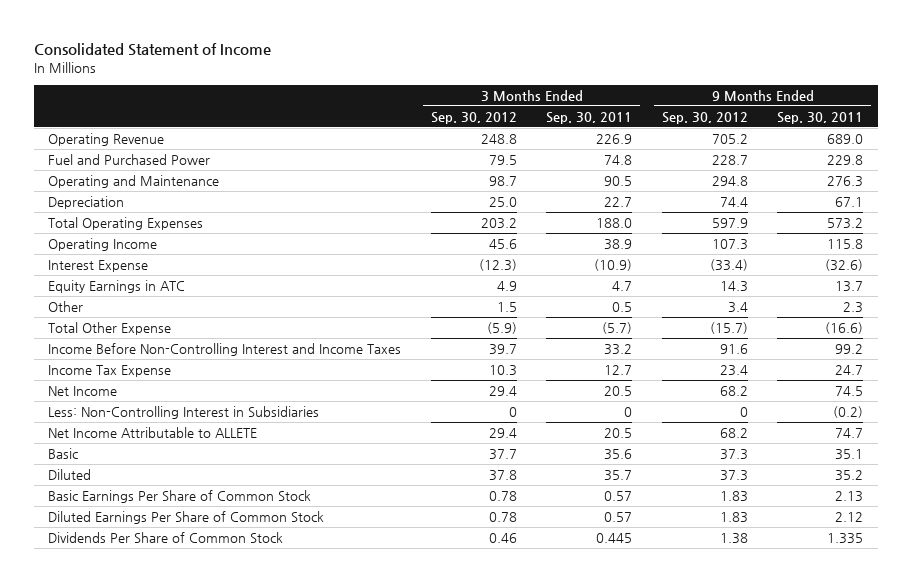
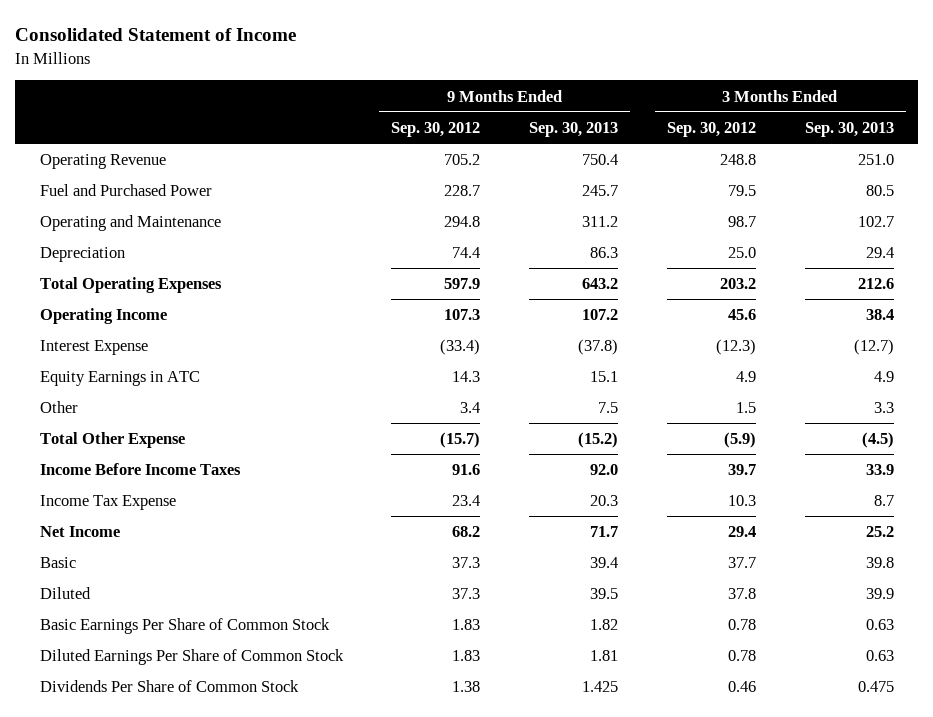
[546,111,633,124] Sep. 30, 2011 -> none
[777,111,864,124] Sep. 30, 2011 -> none
none -> [529,121,619,137] Sep. 30, 2013
none -> [804,121,894,137] Sep. 30, 2013
[48,343,402,357] Income Before Non-Controlling Interest and Income Taxes -> [39,463,241,476] Income Before Income Taxes
[48,406,320,420] Less: Non-Controlling Interest in Subsidiaries -> none
[48,427,258,439] Net Income Attributable to ALLETE -> none

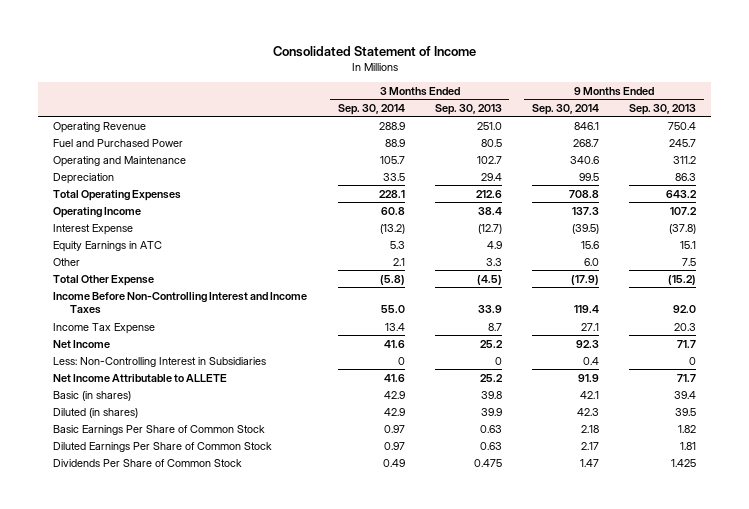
[391,121,481,137] Sep. 30, 2012 -> none
[666,121,756,137] Sep. 30, 2012 -> none
none -> [337,103,405,115] Sep. 30, 2014
none -> [531,103,599,115] Sep. 30, 2014
[39,463,241,476] Income Before Income Taxes -> [53,291,308,315] Income Before Non-Controlling Interest and Income Taxes
none -> [53,356,267,367] Less: Non-Controlling Interest in Subsidiaries
none -> [53,373,228,382] Net Income Attributable to ALLETE
[39,557,76,569] Basic -> [53,390,132,401] Basic (in shares)
[39,587,91,600] Diluted -> [53,407,139,418] Diluted (in shares)

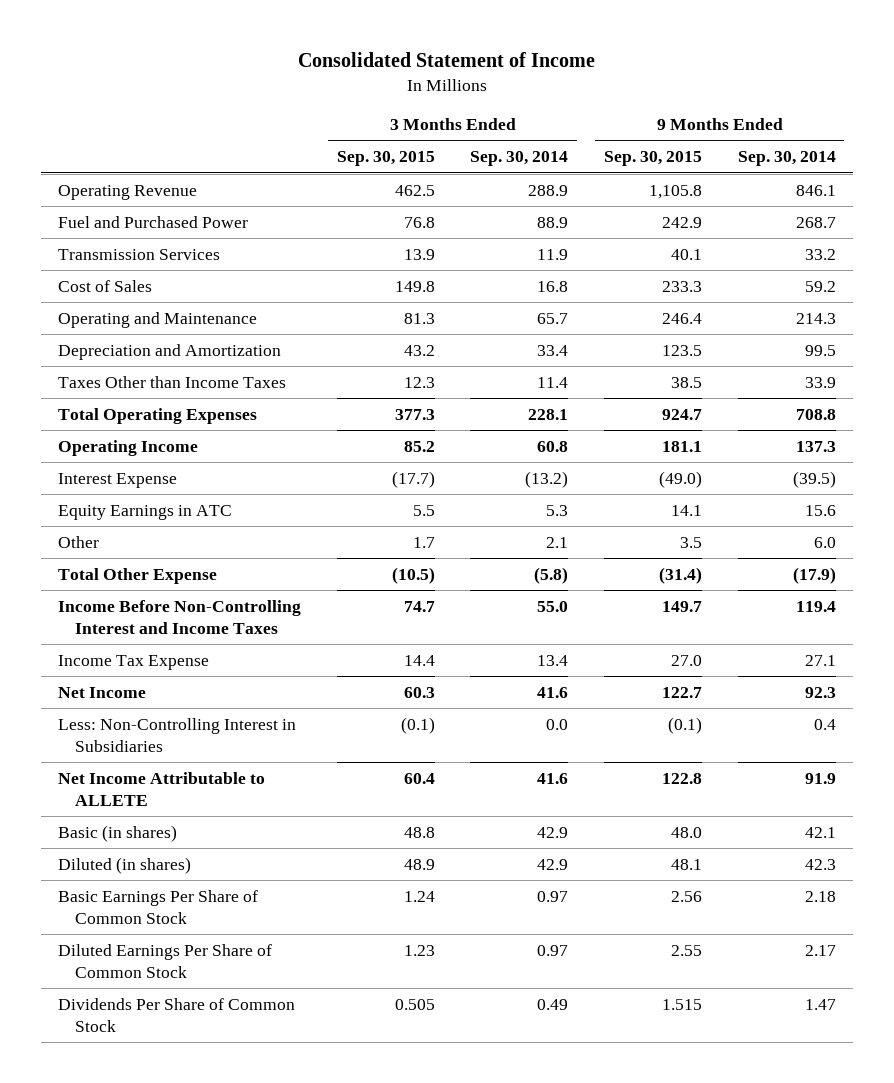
[434,103,502,115] Sep. 30, 2013 -> none
[628,103,696,115] Sep. 30, 2013 -> none
none -> [336,151,435,167] Sep. 30, 2015
none -> [604,151,703,167] Sep. 30, 2015
[53,172,115,184] Depreciation -> none
none -> [58,248,221,260] Transmission Services
none -> [58,279,153,292] Cost of Sales
[379,155,405,164] 105.7 -> [537,312,569,324] 65.7
[569,155,599,164] 340.6 -> [795,312,836,324] 214.3
none -> [58,343,282,360] Depreciation and Amortization
none -> [58,375,287,388] Taxes Other than Income Taxes
[397,356,405,365] 0 -> [546,718,569,730] 0.0

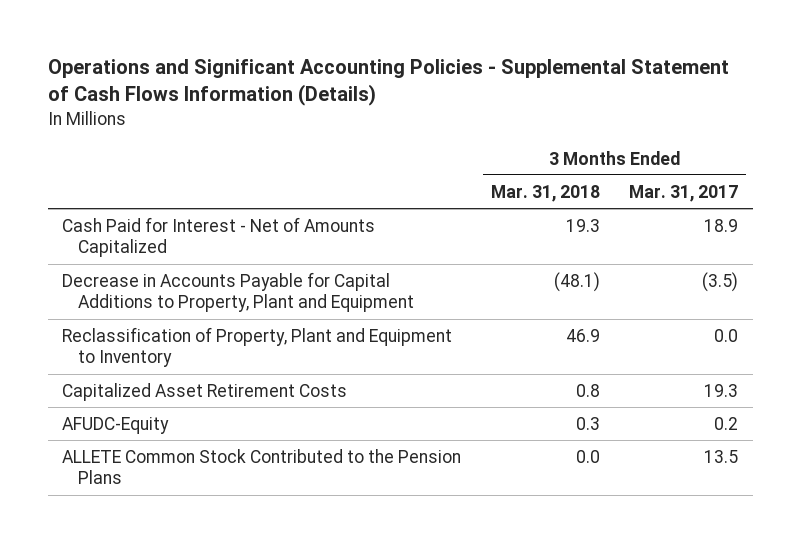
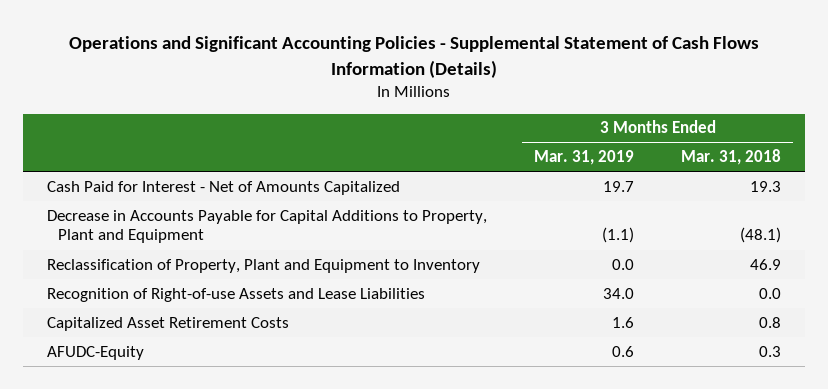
[629,184,739,202] Mar. 31, 2017 -> none
none -> [534,150,635,166] Mar. 31, 2019
none -> [46,287,425,302] Recognition of Right-of-use Assets and Lease Liabilities
[62,448,462,485] ALLETE Common Stock Contributed to the Pension Plans -> none

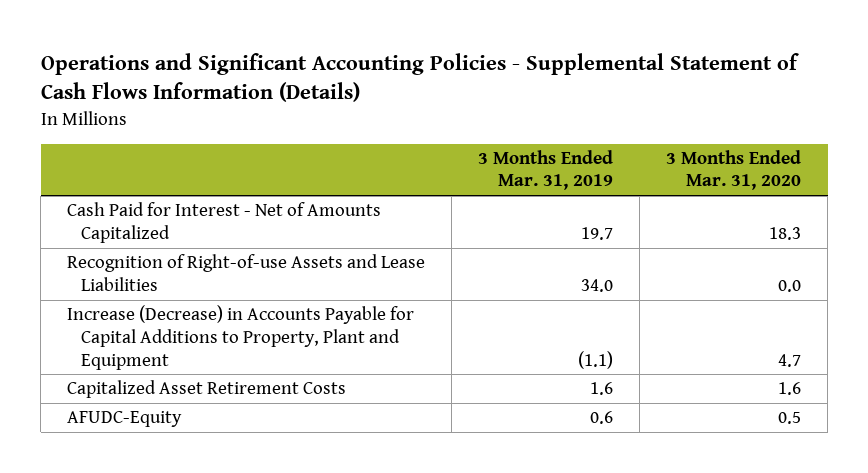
[681,149,782,166] Mar. 31, 2018 -> none
none -> [666,149,802,191] 3 Months Ended Mar. 31, 2020
[46,209,487,244] Decrease in Accounts Payable for Capital Additions to Property, Plant and Equipment -> none
[46,258,480,273] Reclassification of Property, Plant and Equipment to Inventory -> none
none -> [67,305,415,370] Increase (Decrease) in Accounts Payable for Capital Additions to Property, Plant and Equipment

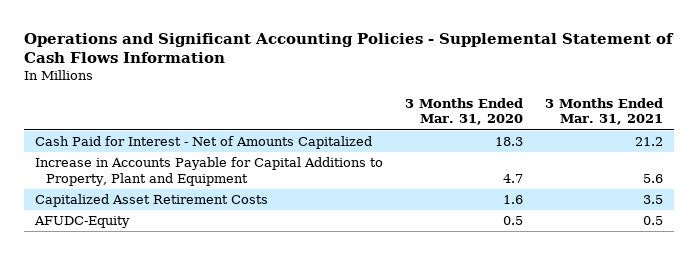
[40,52,799,103] Operations and Significant Accounting Policies - Supplemental Statement of Cash Flows Information (Details) -> [24,32,675,64] Operations and Significant Accounting Policies - Supplemental Statement of Cash Flows Information
[478,149,614,191] 3 Months Ended Mar. 31, 2019 -> none
none -> [544,97,663,126] 3 Months Ended Mar. 31, 2021
[67,254,426,291] Recognition of Right-of-use Assets and Lease Liabilities -> none
[67,305,415,370] Increase (Decrease) in Accounts Payable for Capital Additions to Property, Plant and Equipment -> [35,157,384,187] Increase in Accounts Payable for Capital Additions to Property, Plant and Equipment

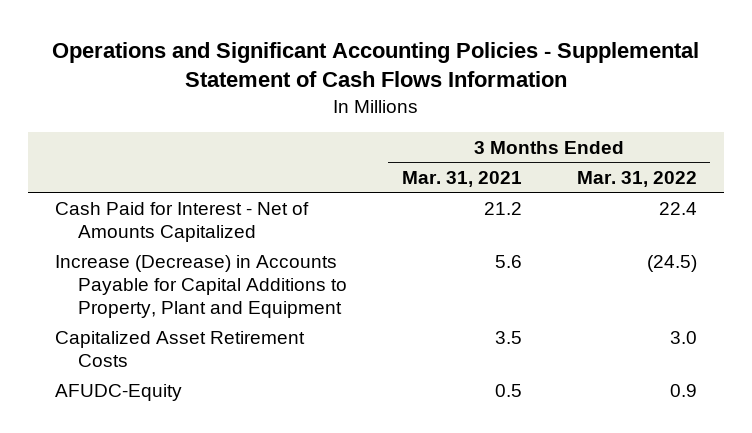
[405,97,524,126] 3 Months Ended Mar. 31, 2020 -> none
none -> [576,170,697,187] Mar. 31, 2022
[35,157,384,187] Increase in Accounts Payable for Capital Additions to Property, Plant and Equipment -> [55,254,348,318] Increase (Decrease) in Accounts Payable for Capital Additions to Property, Plant and Equipment

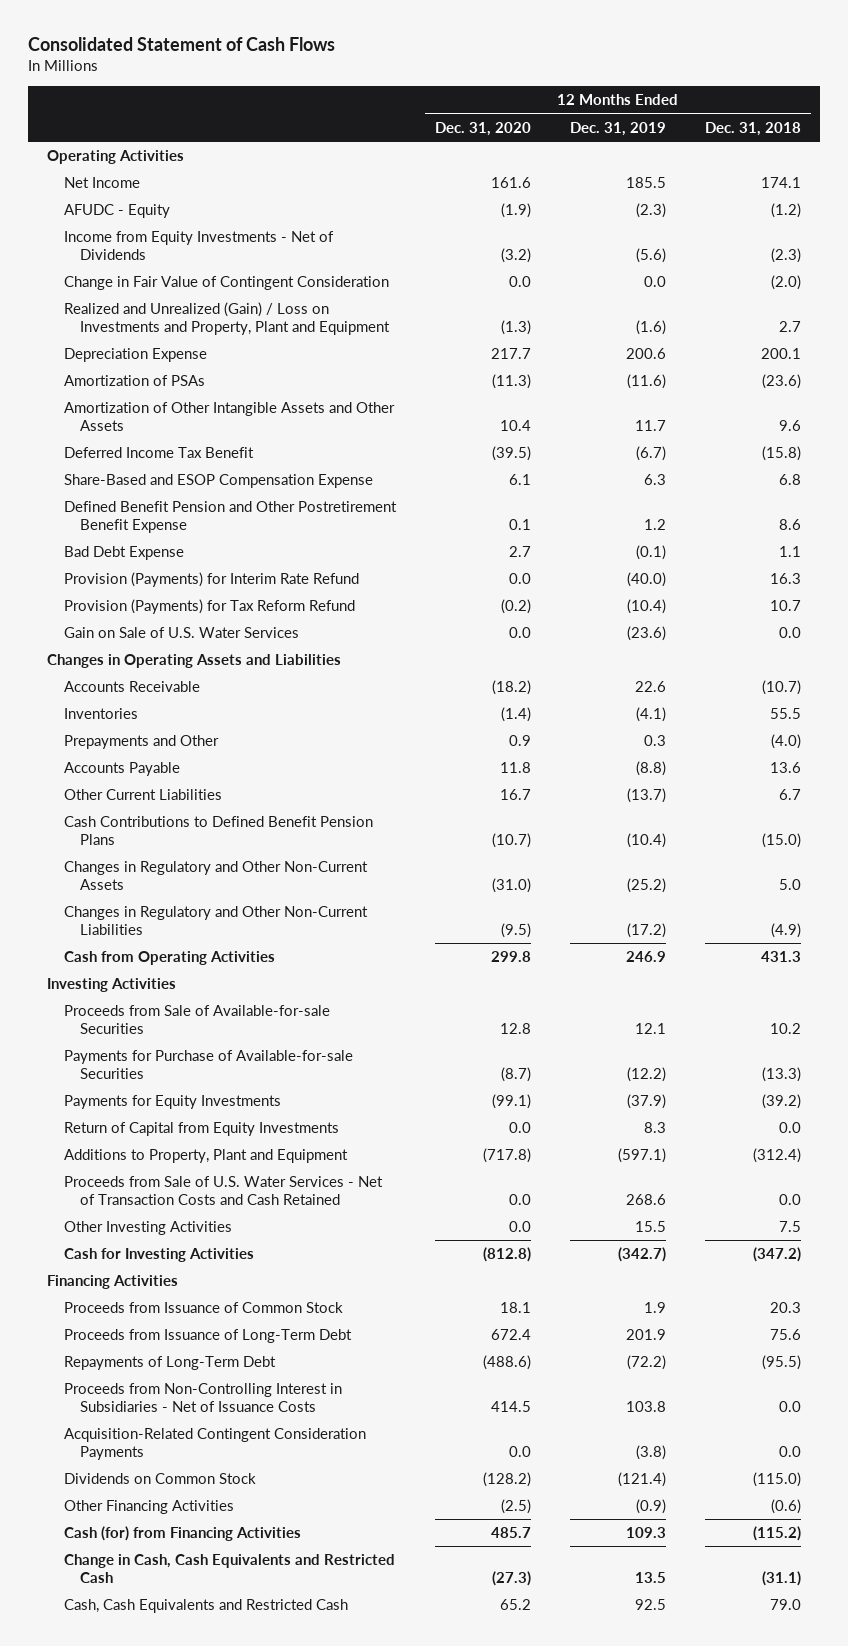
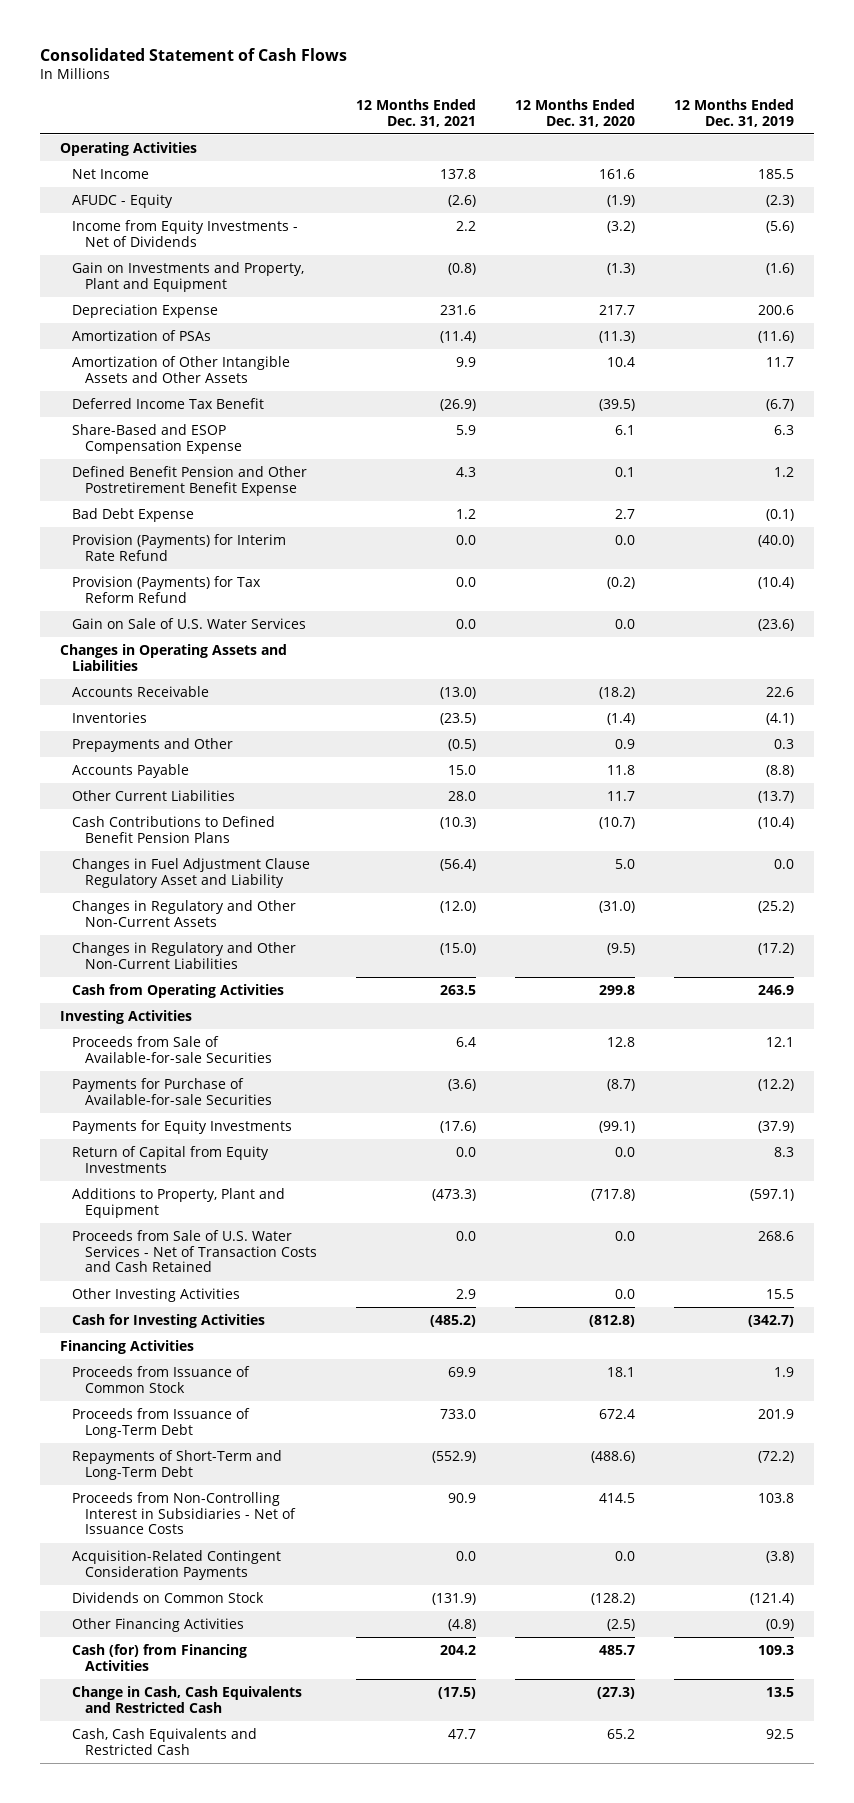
[704,121,801,136] Dec. 31, 2018 -> none
none -> [355,98,476,127] 12 Months Ended Dec. 31, 2021
[63,276,389,291] Change in Fair Value of Contingent Consideration -> none
[63,302,391,336] Realized and Unrealized (Gain) / Loss on Investments and Property, Plant and Equipment -> [72,261,305,292] Gain on Investments and Property, Plant and Equipment
[499,789,531,801] 16.7 -> [607,790,636,801] 11.7
none -> [72,857,311,888] Changes in Fuel Adjustment Clause Regulatory Asset and Liability
[63,1356,276,1371] Repayments of Long-Term Debt -> [72,1449,283,1480] Repayments of Short-Term and Long-Term Debt

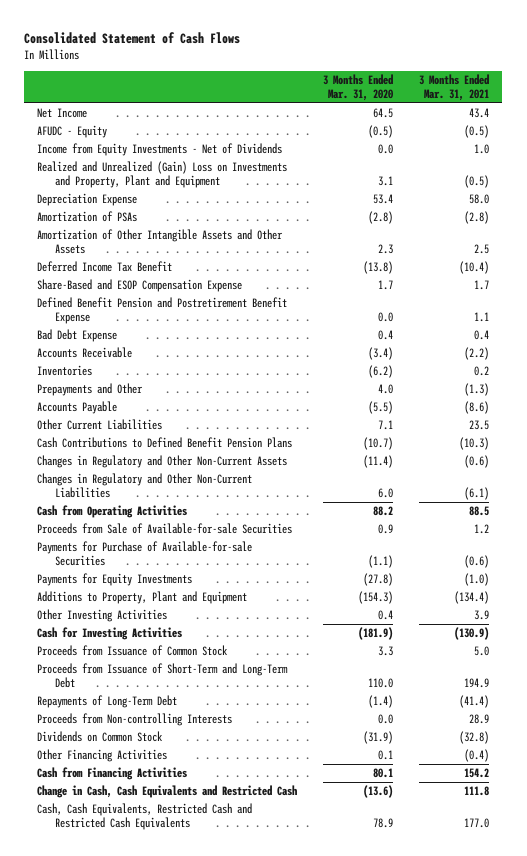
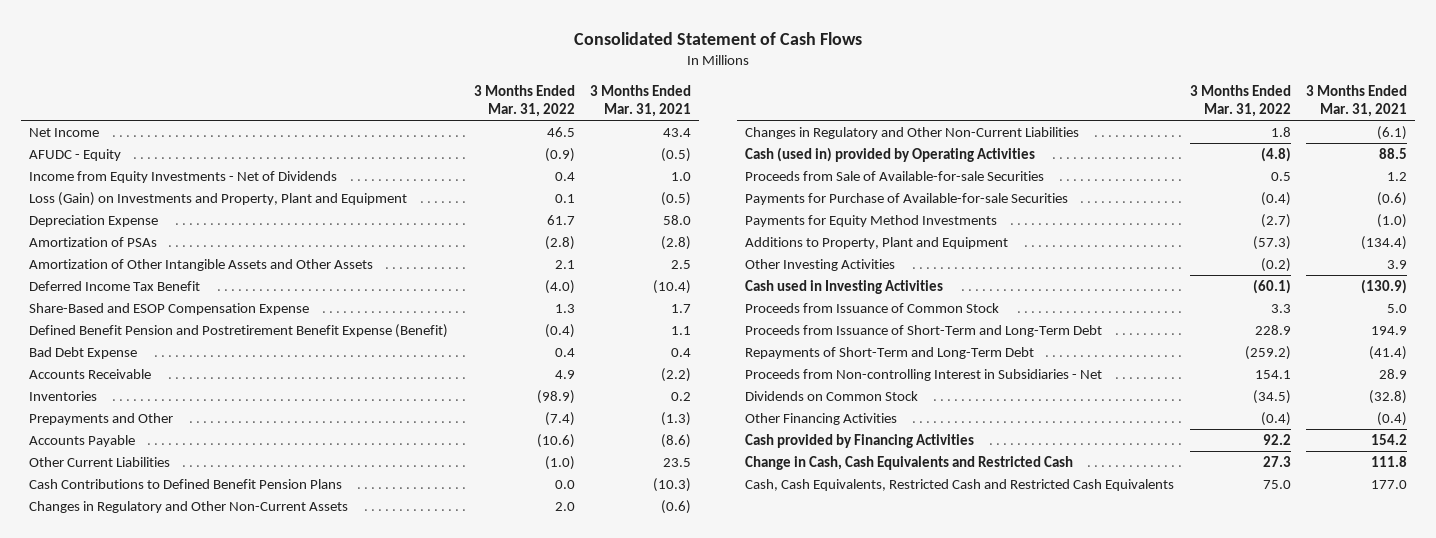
[323,73,394,101] 3 Months Ended Mar. 31, 2020 -> none
none -> [473,85,575,118] 3 Months Ended Mar. 31, 2022
[37,161,288,188] Realized and Unrealized (Gain) Loss on Investments and Property, Plant and Equipment -> [28,191,407,206] Loss (Gain) on Investments and Property, Plant and Equipment
[37,297,288,324] Defined Benefit Pension and Postretirement Benefit Expense -> [28,323,448,338] Defined Benefit Pension and Postretirement Benefit Expense (Benefit)
[37,505,188,519] Cash from Operating Activities -> [745,146,1036,162] Cash (used in) provided by Operating Activities
[37,573,193,587] Payments for Equity Investments -> [745,214,998,227] Payments for Equity Method Investments
[37,627,183,641] Cash for Investing Activities -> [745,279,944,294] Cash used in Investing Activities
[37,695,178,709] Repayments of Long-Term Debt -> [745,346,1035,359] Repayments of Short-Term and Long-Term Debt
[37,713,233,727] Proceeds from Non-controlling Interests -> [745,368,1103,381] Proceeds from Non-controlling Interest in Subsidiaries - Net
[37,767,188,781] Cash from Financing Activities -> [745,433,975,448] Cash provided by Financing Activities

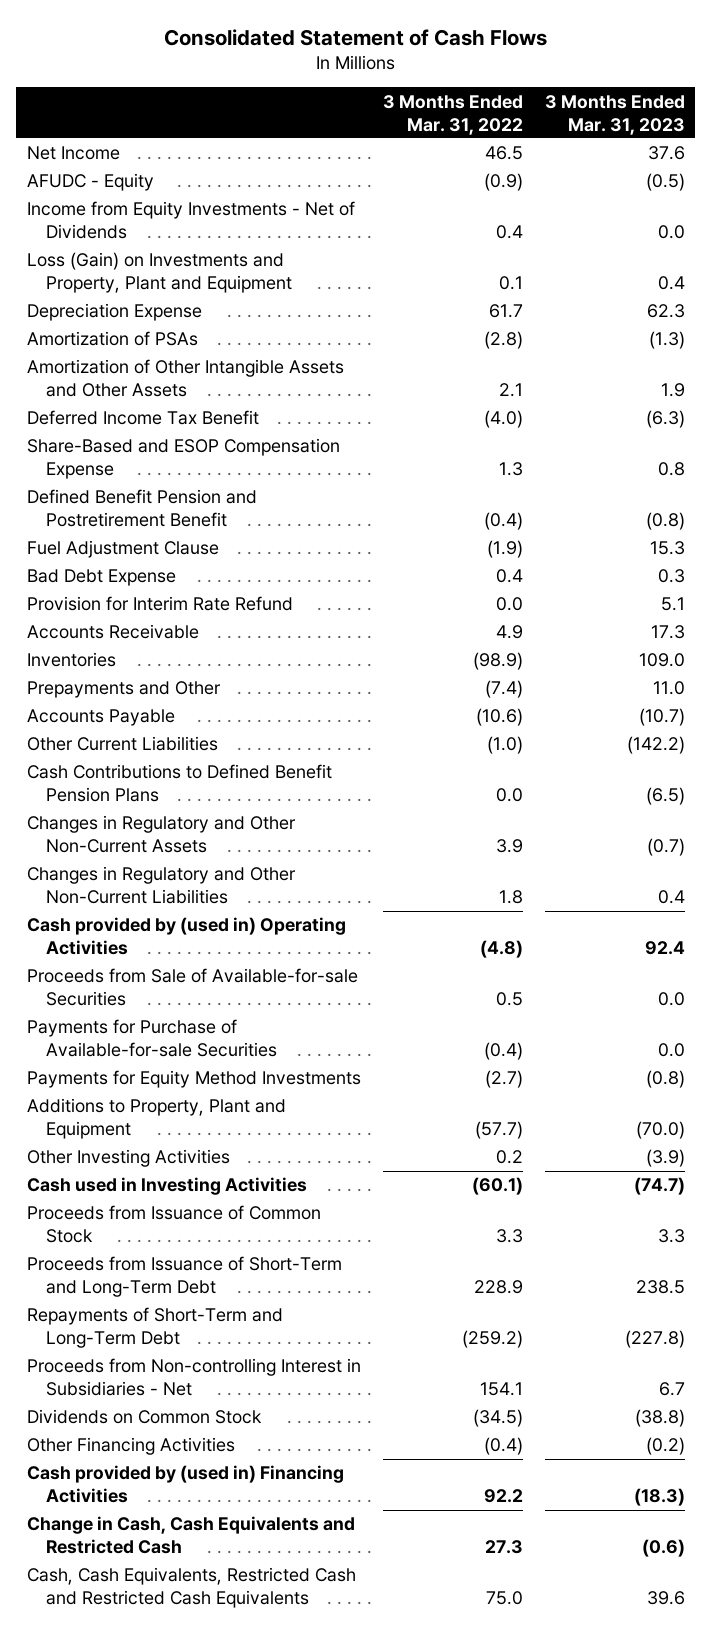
[590,85,692,118] 3 Months Ended Mar. 31, 2021 -> none
none -> [544,94,685,135] 3 Months Ended Mar. 31, 2023
[28,323,448,338] Defined Benefit Pension and Postretirement Benefit Expense (Benefit) -> [27,489,258,528] Defined Benefit Pension and Postretirement Benefit
none -> [27,540,220,559] Fuel Adjustment Clause
none -> [27,596,294,612] Provision for Interim Rate Refund
[554,501,575,511] 2.0 -> [495,839,523,854] 3.9
[745,146,1036,162] Cash (used in) provided by Operating Activities -> [27,917,347,956] Cash provided by (used in) Operating Activities
[1252,235,1291,250] (57.3) -> [474,1121,523,1140] (57.7)
[1260,257,1291,272] (0.2) -> [495,1150,523,1165] 0.2
[745,433,975,448] Cash provided by Financing Activities -> [27,1465,345,1504] Cash provided by (used in) Financing Activities

